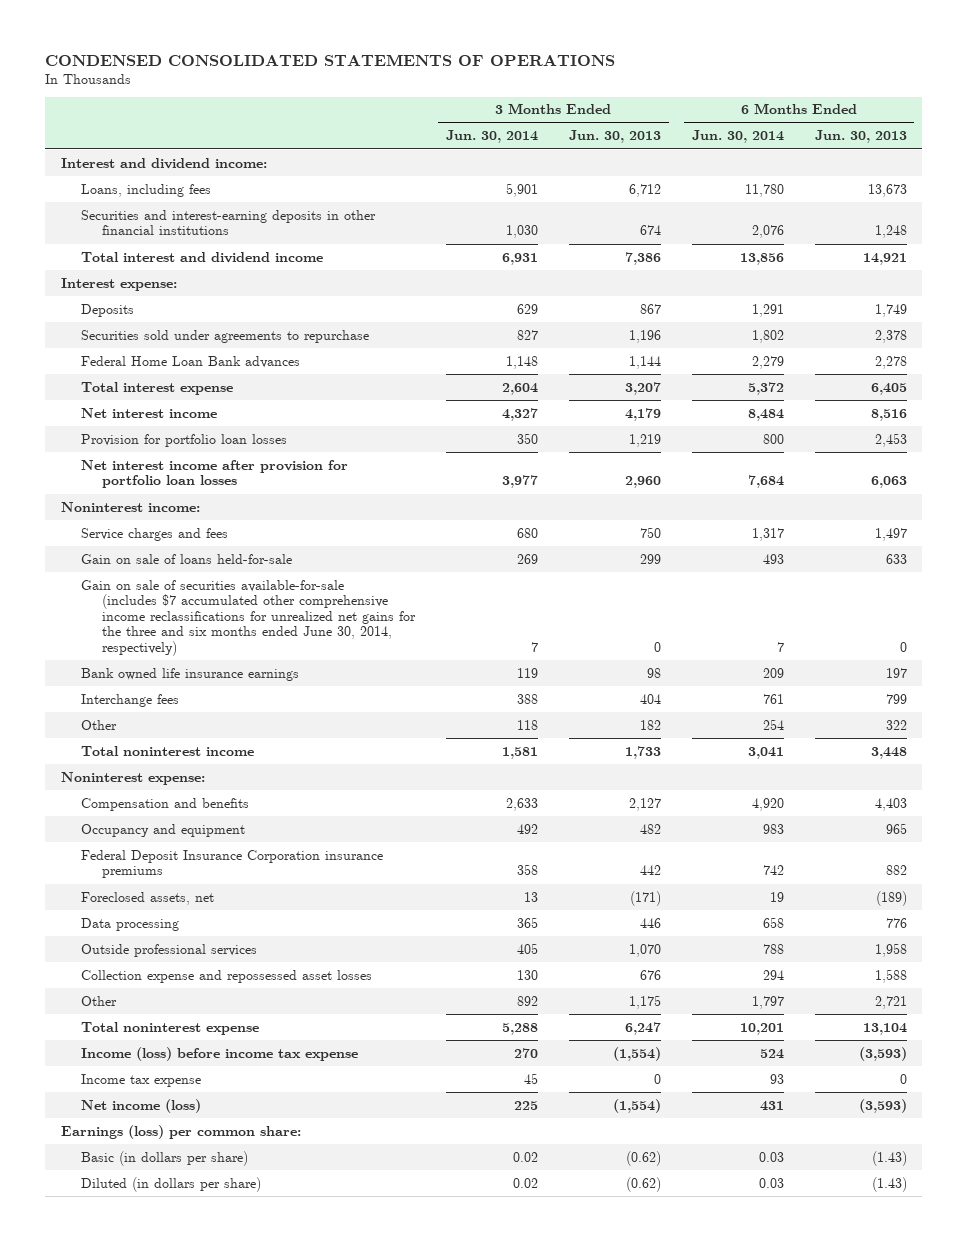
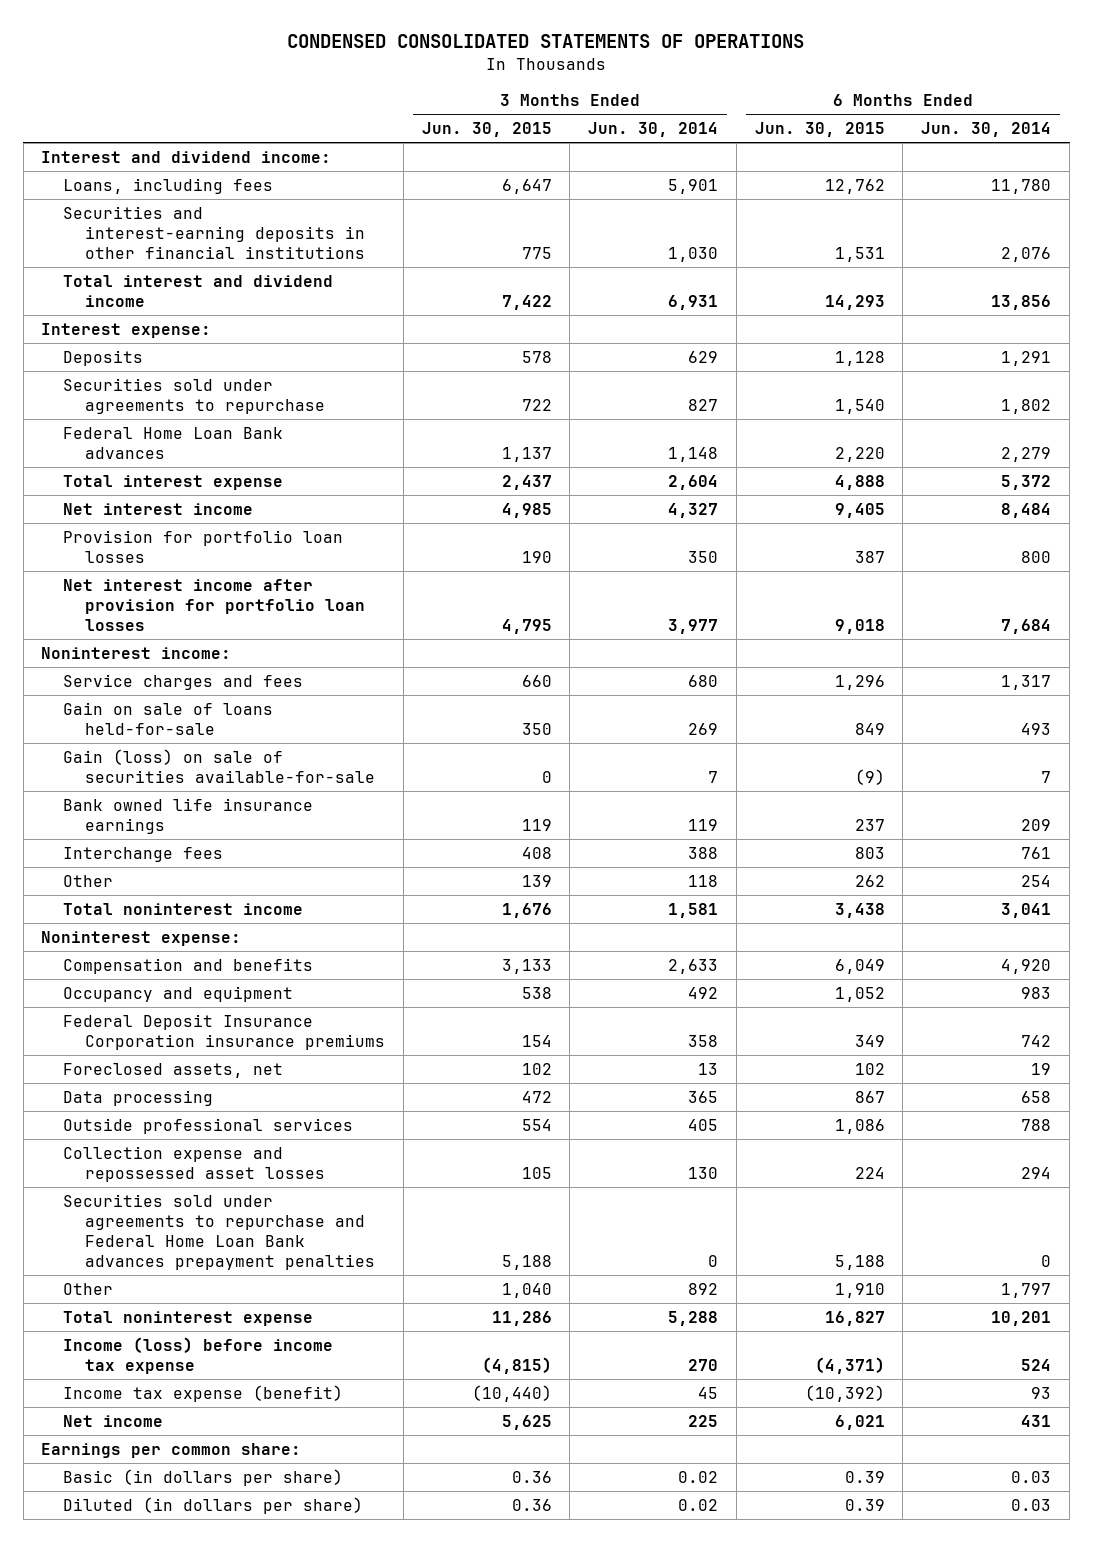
[568,130,661,144] Jun. 30, 2013 -> none
[814,130,907,144] Jun. 30, 2013 -> none
none -> [421,122,552,138] Jun. 30, 2015
none -> [754,122,885,138] Jun. 30, 2015
[81,579,416,657] Gain on sale of securities available-for-sale (includes $7 accumulated other comprehensive income reclassifications for unrealized net gains for the three and six months ended June 30, 2014, respectively) -> [63,748,376,783] Gain (loss) on sale of securities available-for-sale
none -> [63,1193,376,1270] Securities sold under agreements to repurchase and Federal Home Loan Bank advances prepayment penalties
[81,1073,202,1087] Income tax expense -> [63,1384,344,1402] Income tax expense (benefit)
[81,1098,202,1113] Net income (loss) -> [63,1414,164,1427] Net income
[60,1124,301,1139] Earnings (loss) per common share: -> [41,1442,302,1458] Earnings per common share:

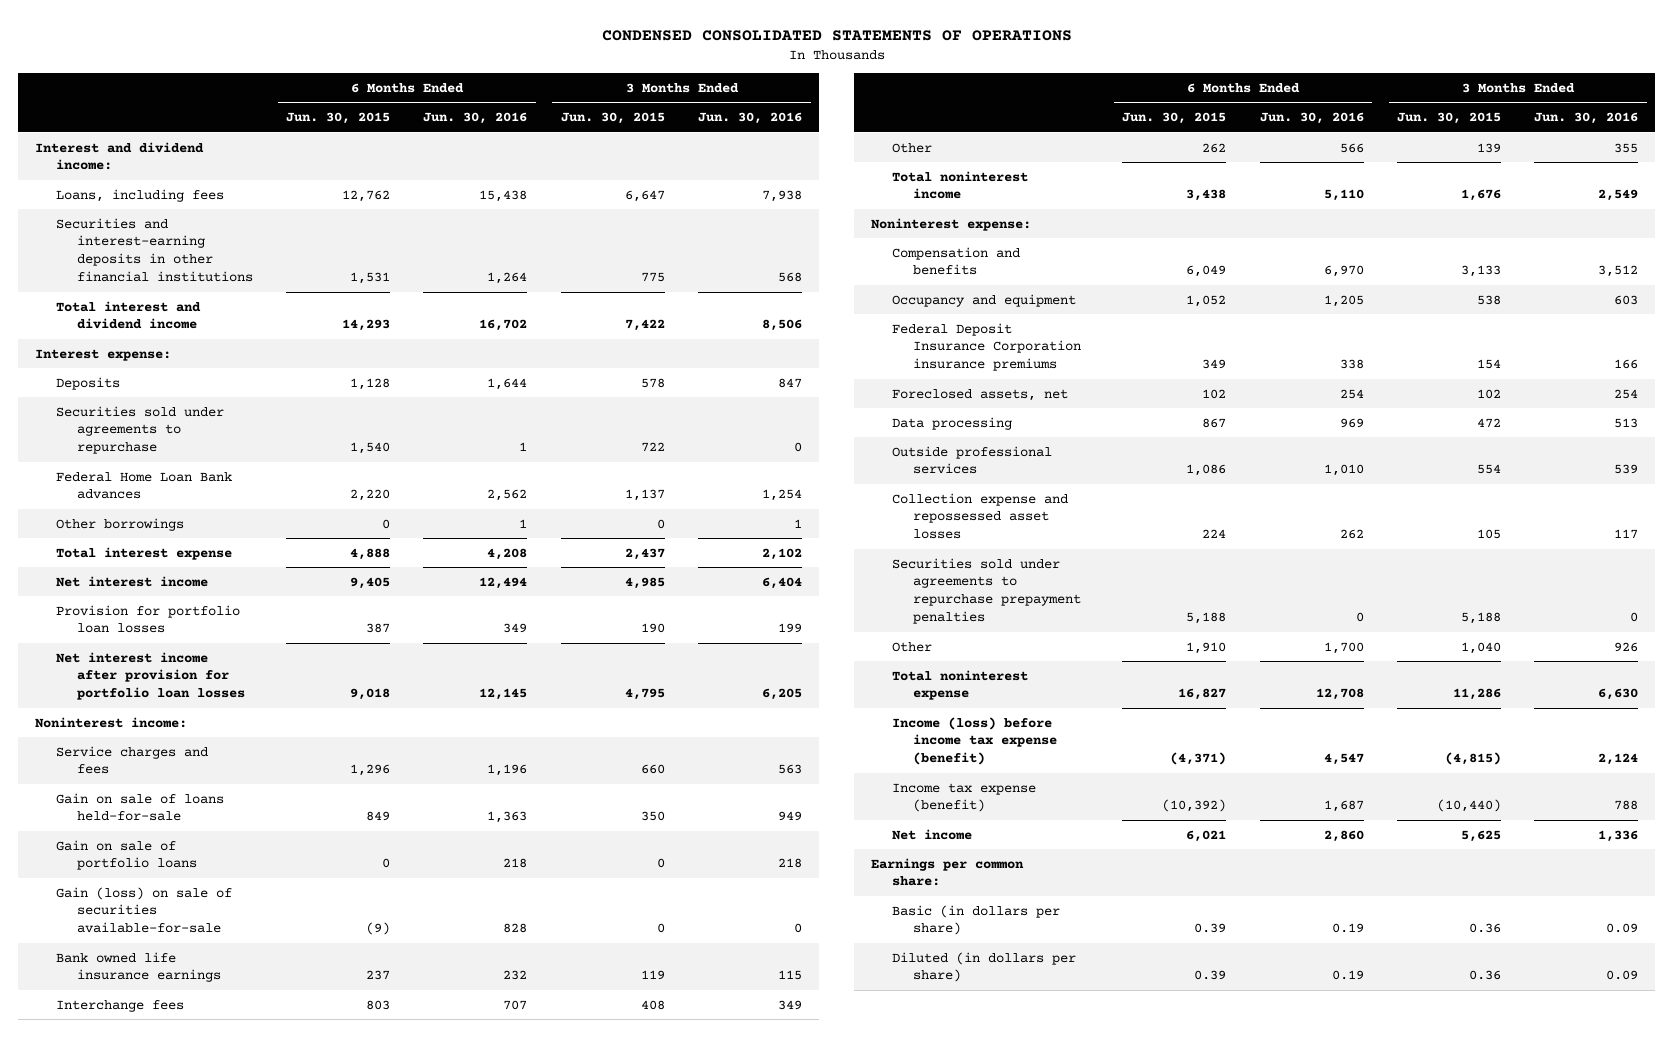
[588,122,719,138] Jun. 30, 2014 -> none
[921,122,1052,138] Jun. 30, 2014 -> none
none -> [423,112,528,125] Jun. 30, 2016
none -> [698,112,803,125] Jun. 30, 2016
none -> [55,517,184,531] Other borrowings
none -> [55,839,197,871] Gain on sale of portfolio loans
[63,1193,376,1270] Securities sold under agreements to repurchase and Federal Home Loan Bank advances prepayment penalties -> [891,557,1081,625] Securities sold under agreements to repurchase prepayment penalties
[63,1336,334,1374] Income (loss) before income tax expense -> [891,716,1057,766] Income (loss) before income tax expense (benefit)

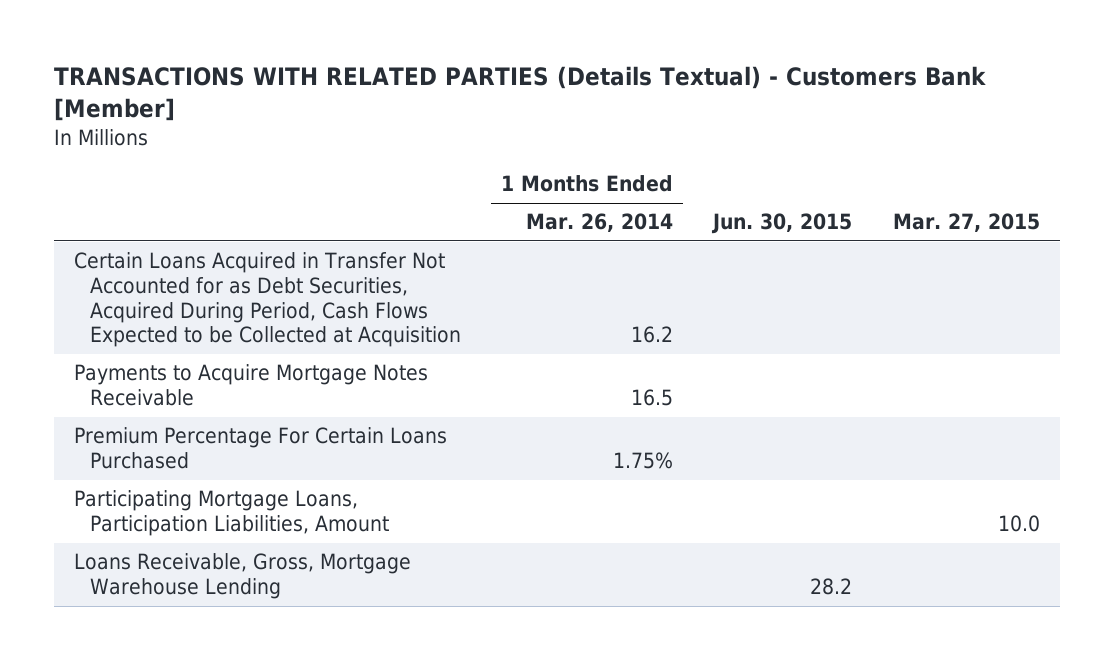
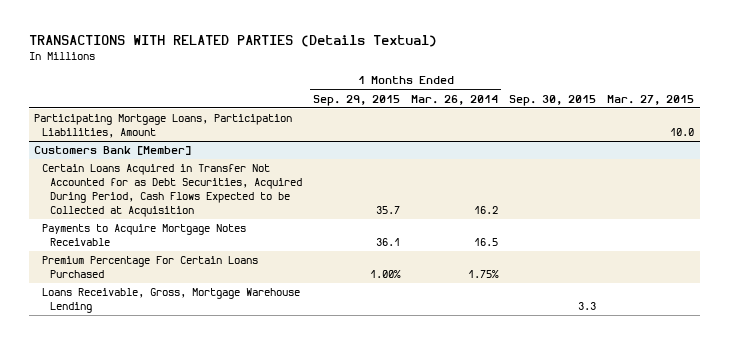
[53,66,986,122] TRANSACTIONS WITH RELATED PARTIES (Details Textual) - Customers Bank [Member] -> [28,35,437,48] TRANSACTIONS WITH RELATED PARTIES (Details Textual)
[711,213,853,235] Jun. 30, 2015 -> none
none -> [313,94,401,106] Sep. 29, 2015
none -> [509,94,597,106] Sep. 30, 2015
[74,490,389,536] Participating Mortgage Loans, Participation Liabilities, Amount -> [34,114,293,139] Participating Mortgage Loans, Participation Liabilities, Amount
none -> [34,146,192,156] Customers Bank [Member]

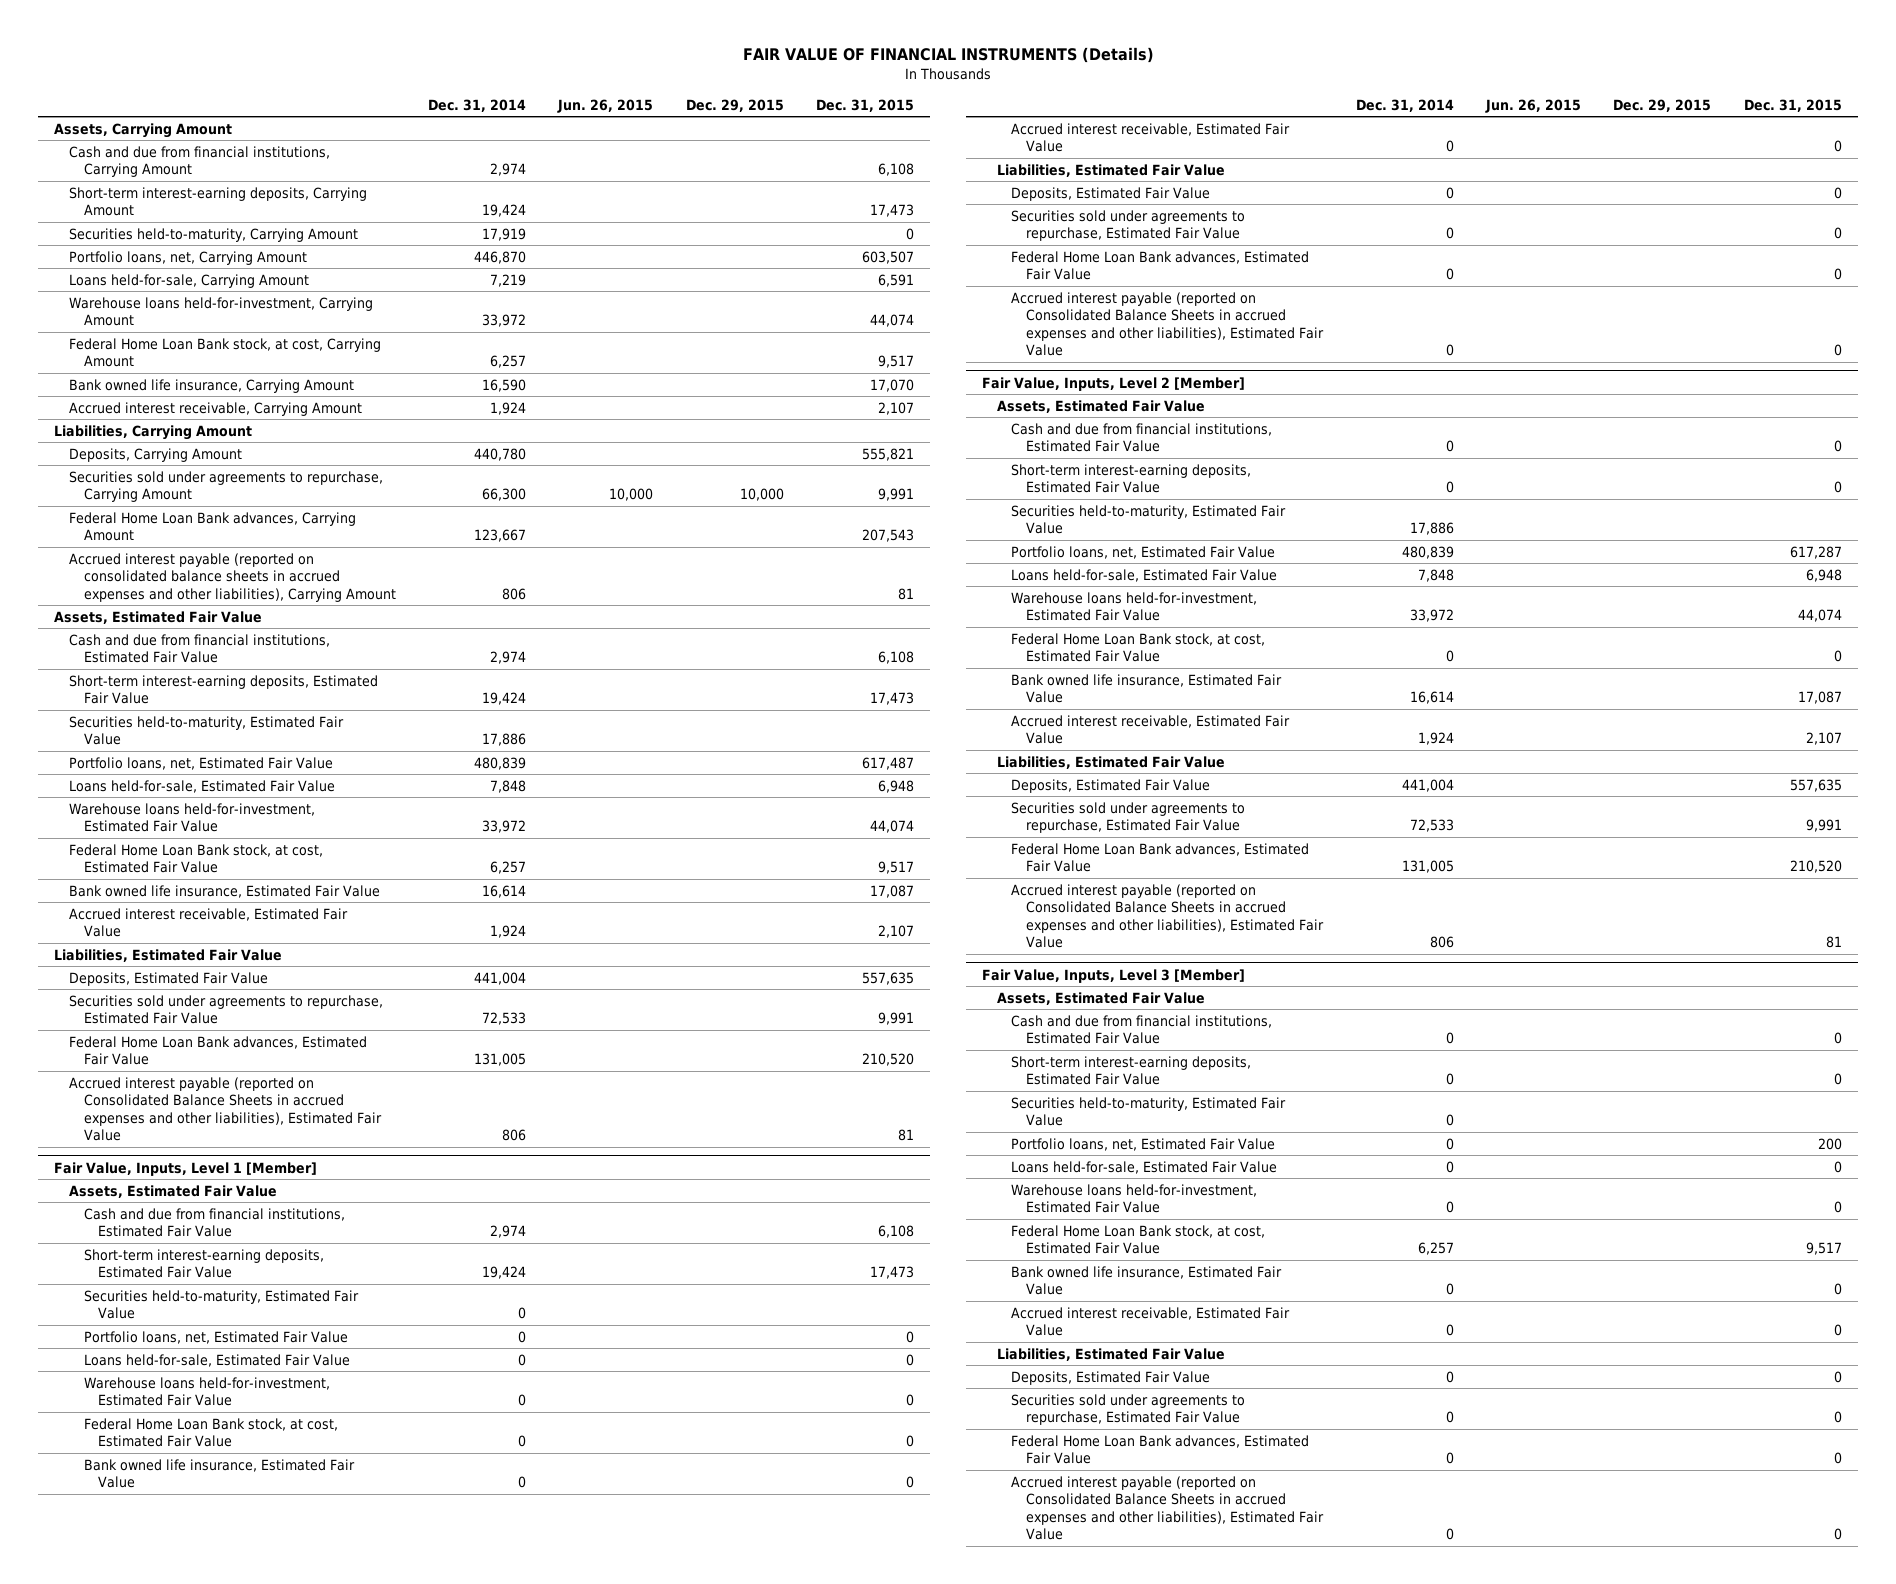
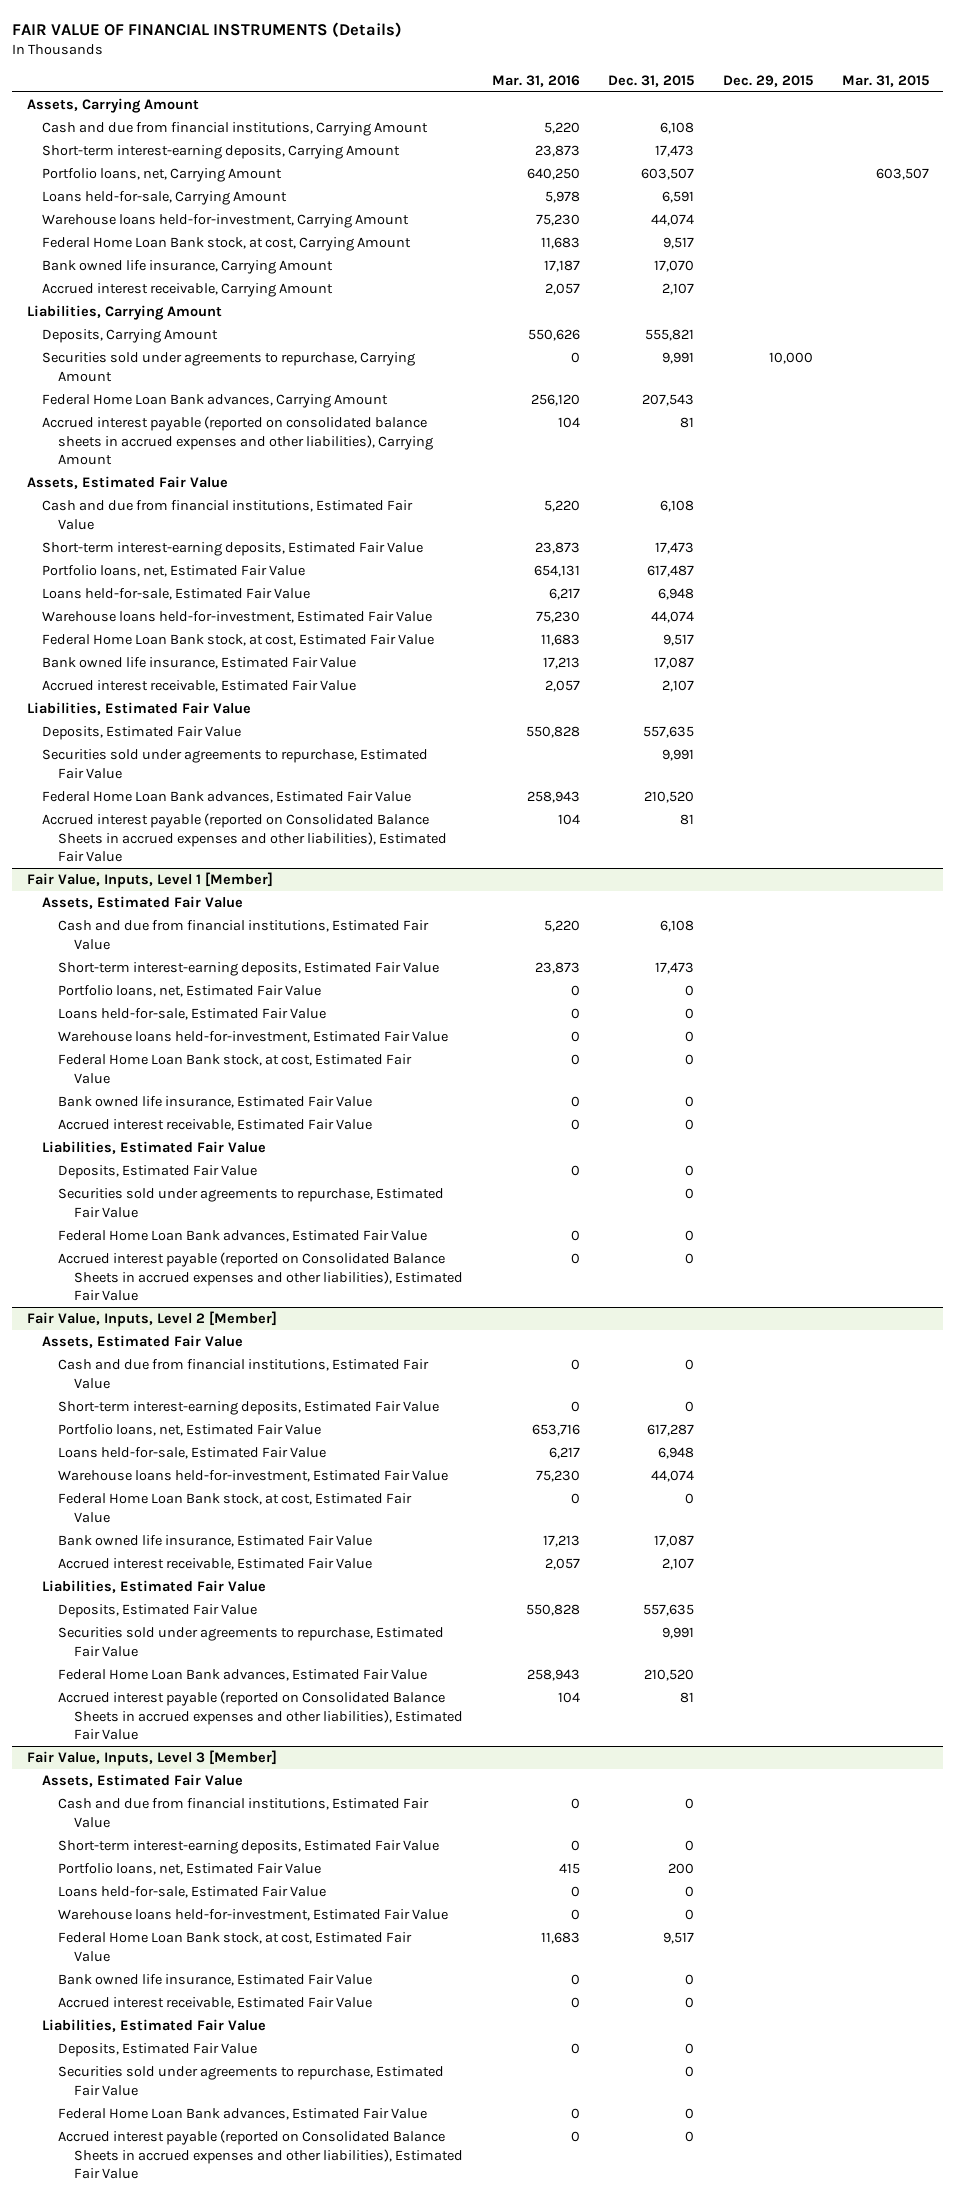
[428,98,527,112] Dec. 31, 2014 -> none
[557,98,654,113] Jun. 26, 2015 -> none
none -> [491,74,580,87] Mar. 31, 2016
none -> [842,74,930,87] Mar. 31, 2015
[68,227,358,242] Securities held-to-maturity, Carrying Amount -> none
[68,715,344,746] Securities held-to-maturity, Estimated Fair Value -> none
[83,1289,359,1320] Securities held-to-maturity, Estimated Fair Value -> none
[1011,504,1287,535] Securities held-to-maturity, Estimated Fair Value -> none
[1011,1096,1287,1127] Securities held-to-maturity, Estimated Fair Value -> none

